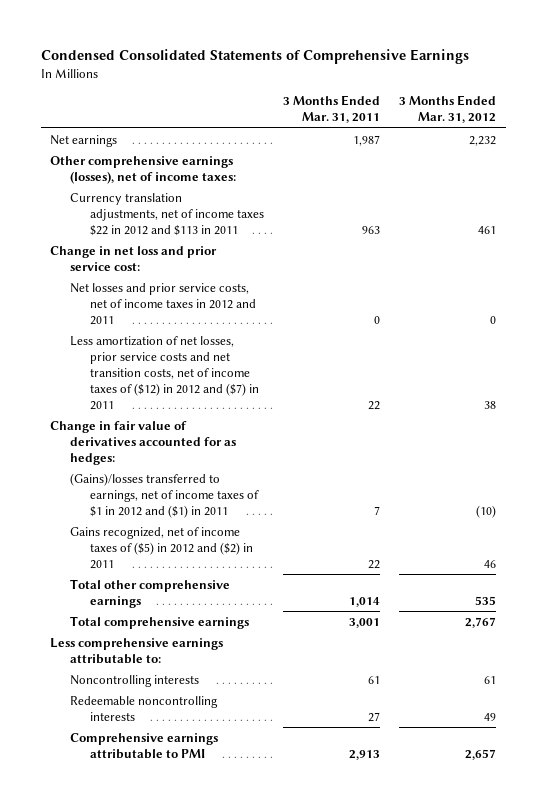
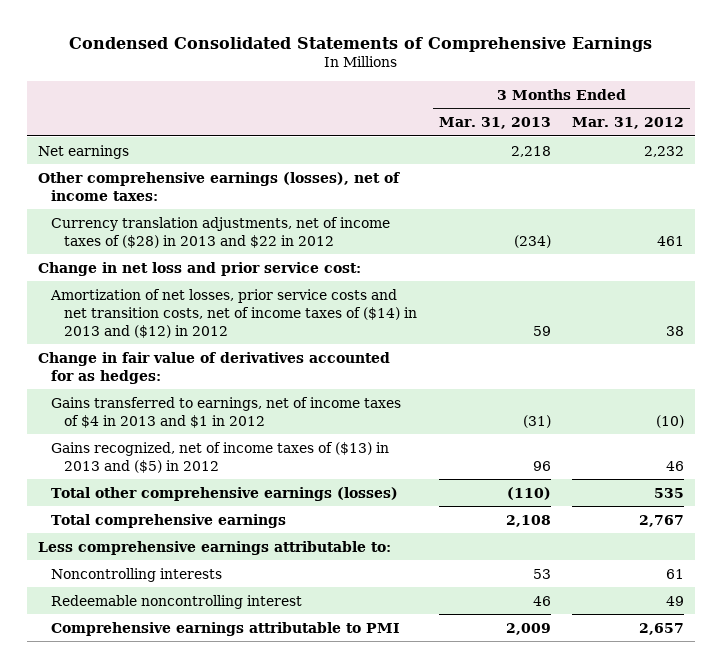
[282,95,380,124] 3 Months Ended Mar. 31, 2011 -> none
none -> [438,117,551,130] Mar. 31, 2013
[69,192,264,236] Currency translation adjustments, net of income taxes $22 in 2012 and $113 in 2011 -> [50,216,390,248] Currency translation adjustments, net of income taxes of ($28) in 2013 and $22 in 2012
[69,282,256,325] Net losses and prior service costs, net of income taxes in 2012 and 2011 -> none
[69,335,259,411] Less amortization of net losses, prior service costs and net transition costs, net of income taxes of ($12) in 2012 and ($7) in 2011 -> [49,288,417,338] Amortization of net losses, prior service costs and net transition costs, net of income taxes of ($14) in 2013 and ($12) in 2012
[69,472,259,518] (Gains)/losses transferred to earnings, net of income taxes of $1 in 2012 and ($1) in 2011 -> [50,396,401,428] Gains transferred to earnings, net of income taxes of $4 in 2013 and $1 in 2012
[69,526,253,569] Gains recognized, net of income taxes of ($5) in 2012 and ($2) in 2011 -> [50,441,389,473] Gains recognized, net of income taxes of ($13) in 2013 and ($5) in 2012
[69,578,230,608] Total other comprehensive earnings -> [50,486,398,501] Total other comprehensive earnings (losses)
[69,695,218,721] Redeemable noncontrolling interests -> [50,594,302,609] Redeemable noncontrolling interest

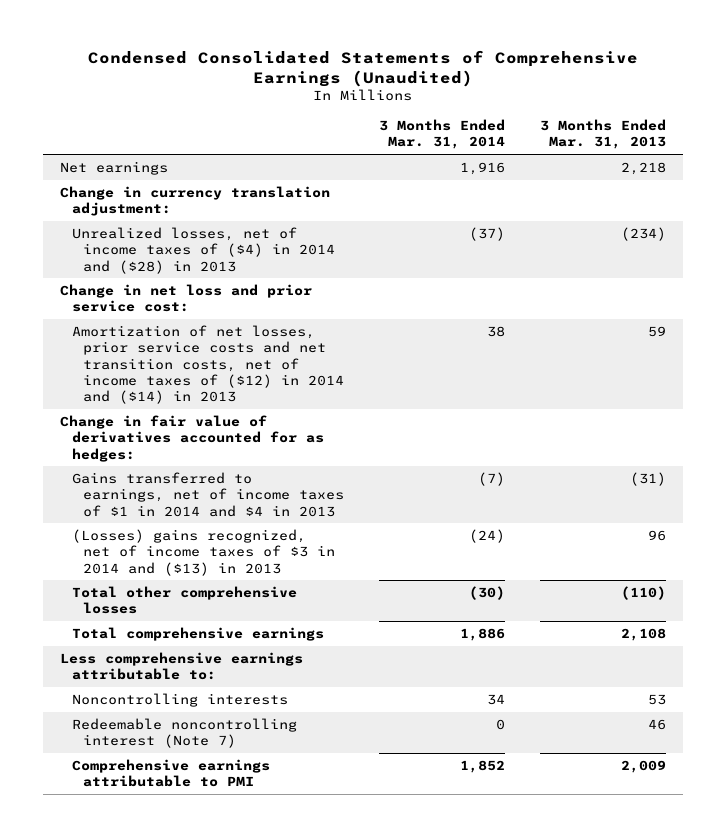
[69,36,653,52] Condensed Consolidated Statements of Comprehensive Earnings -> [87,50,638,88] Condensed Consolidated Statements of Comprehensive Earnings (Unaudited)
[572,117,685,130] Mar. 31, 2012 -> none
none -> [378,119,505,150] 3 Months Ended Mar. 31, 2014
[37,171,400,201] Other comprehensive earnings (losses), net of income taxes: -> none
none -> [60,185,331,217] Change in currency translation adjustment:
[50,216,390,248] Currency translation adjustments, net of income taxes of ($28) in 2013 and $22 in 2012 -> [71,226,336,274] Unrealized losses, net of income taxes of ($4) in 2014 and ($28) in 2013
[49,288,417,338] Amortization of net losses, prior service costs and net transition costs, net of income taxes of ($14) in 2013 and ($12) in 2012 -> [71,324,345,405] Amortization of net losses, prior service costs and net transition costs, net of income taxes of ($12) in 2014 and ($14) in 2013
[50,396,401,428] Gains transferred to earnings, net of income taxes of $4 in 2013 and $1 in 2012 -> [71,471,345,517] Gains transferred to earnings, net of income taxes of $1 in 2014 and $4 in 2013
[50,441,389,473] Gains recognized, net of income taxes of ($13) in 2013 and ($5) in 2012 -> [71,528,336,576] (Losses) gains recognized, net of income taxes of $3 in 2014 and ($13) in 2013
[50,486,398,501] Total other comprehensive earnings (losses) -> [71,585,297,615] Total other comprehensive losses
[50,594,302,609] Redeemable noncontrolling interest -> [71,717,297,749] Redeemable noncontrolling interest (Note 7)

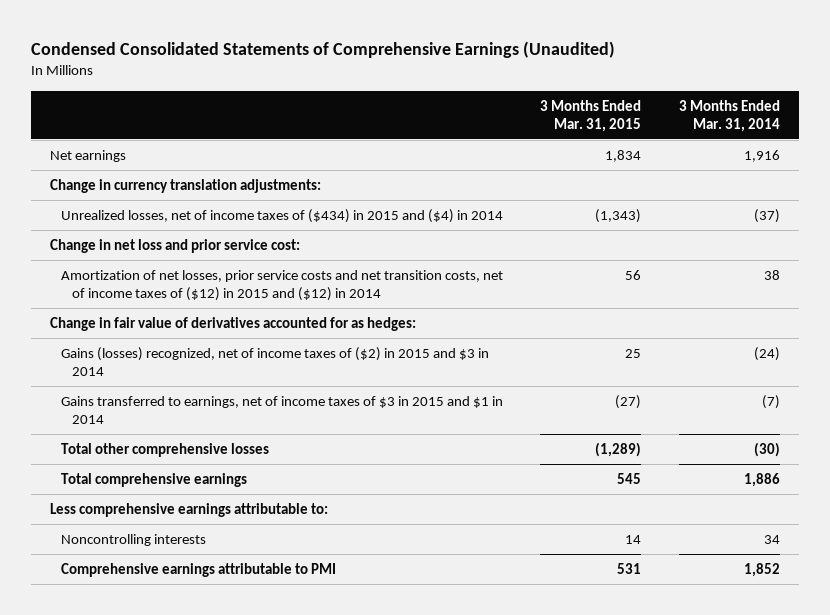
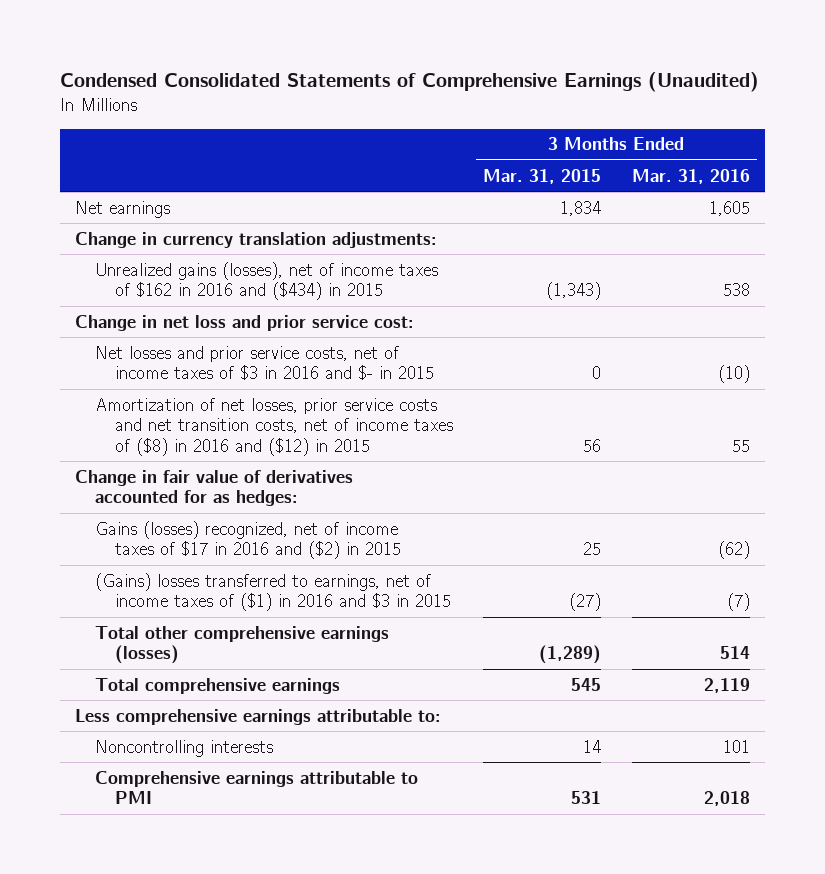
[679,99,781,132] 3 Months Ended Mar. 31, 2014 -> none
none -> [631,168,750,184] Mar. 31, 2016
[60,208,503,223] Unrealized losses, net of income taxes of ($434) in 2015 and ($4) in 2014 -> [95,261,439,301] Unrealized gains (losses), net of income taxes of $162 in 2016 and ($434) in 2015
none -> [95,345,435,381] Net losses and prior service costs, net of income taxes of $3 in 2016 and $- in 2015
[60,269,503,302] Amortization of net losses, prior service costs and net transition costs, net of income taxes of ($12) in 2015 and ($12) in 2014 -> [95,397,454,456] Amortization of net losses, prior service costs and net transition costs, net of income taxes of ($8) in 2016 and ($12) in 2015
[60,346,489,377] Gains (losses) recognized, net of income taxes of ($2) in 2015 and $3 in 2014 -> [95,520,402,560] Gains (losses) recognized, net of income taxes of $17 in 2016 and ($2) in 2015
[60,395,503,425] Gains transferred to earnings, net of income taxes of $3 in 2015 and $1 in 2014 -> [95,572,452,612] (Gains) losses transferred to earnings, net of income taxes of ($1) in 2016 and $3 in 2015
[60,442,269,457] Total other comprehensive losses -> [95,625,390,665] Total other comprehensive earnings (losses)

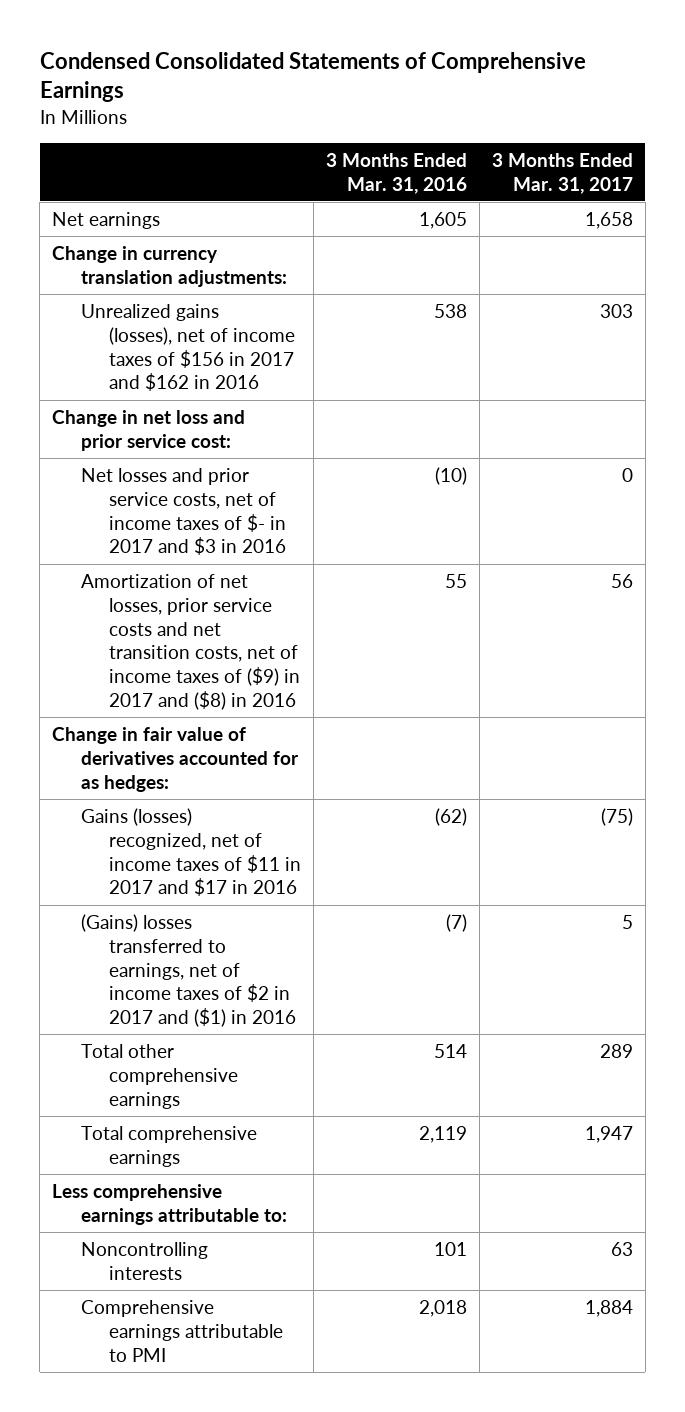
[59,72,759,93] Condensed Consolidated Statements of Comprehensive Earnings (Unaudited) -> [39,52,586,103] Condensed Consolidated Statements of Comprehensive Earnings
[483,168,602,184] Mar. 31, 2015 -> none
none -> [491,152,633,194] 3 Months Ended Mar. 31, 2017
[95,261,439,301] Unrealized gains (losses), net of income taxes of $162 in 2016 and ($434) in 2015 -> [80,303,296,392] Unrealized gains (losses), net of income taxes of $156 in 2017 and $162 in 2016
[95,345,435,381] Net losses and prior service costs, net of income taxes of $3 in 2016 and $- in 2015 -> [80,467,287,556] Net losses and prior service costs, net of income taxes of $- in 2017 and $3 in 2016
[95,397,454,456] Amortization of net losses, prior service costs and net transition costs, net of income taxes of ($8) in 2016 and ($12) in 2015 -> [80,573,301,710] Amortization of net losses, prior service costs and net transition costs, net of income taxes of ($9) in 2017 and ($8) in 2016
[95,520,402,560] Gains (losses) recognized, net of income taxes of $17 in 2016 and ($2) in 2015 -> [80,807,302,897] Gains (losses) recognized, net of income taxes of $11 in 2017 and $17 in 2016
[95,572,452,612] (Gains) losses transferred to earnings, net of income taxes of ($1) in 2016 and $3 in 2015 -> [80,913,297,1028] (Gains) losses transferred to earnings, net of income taxes of $2 in 2017 and ($1) in 2016
[95,625,390,665] Total other comprehensive earnings (losses) -> [80,1043,239,1109] Total other comprehensive earnings

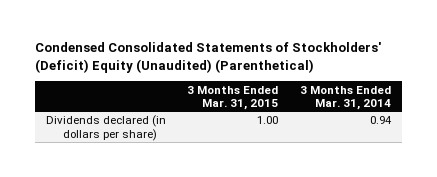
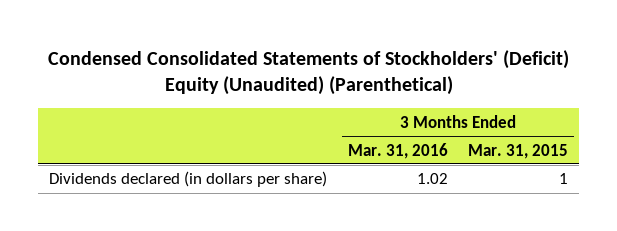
[300,85,392,111] 3 Months Ended Mar. 31, 2014 -> none
none -> [347,142,448,159] Mar. 31, 2016
[257,116,279,125] 1.00 -> [559,173,569,185] 1

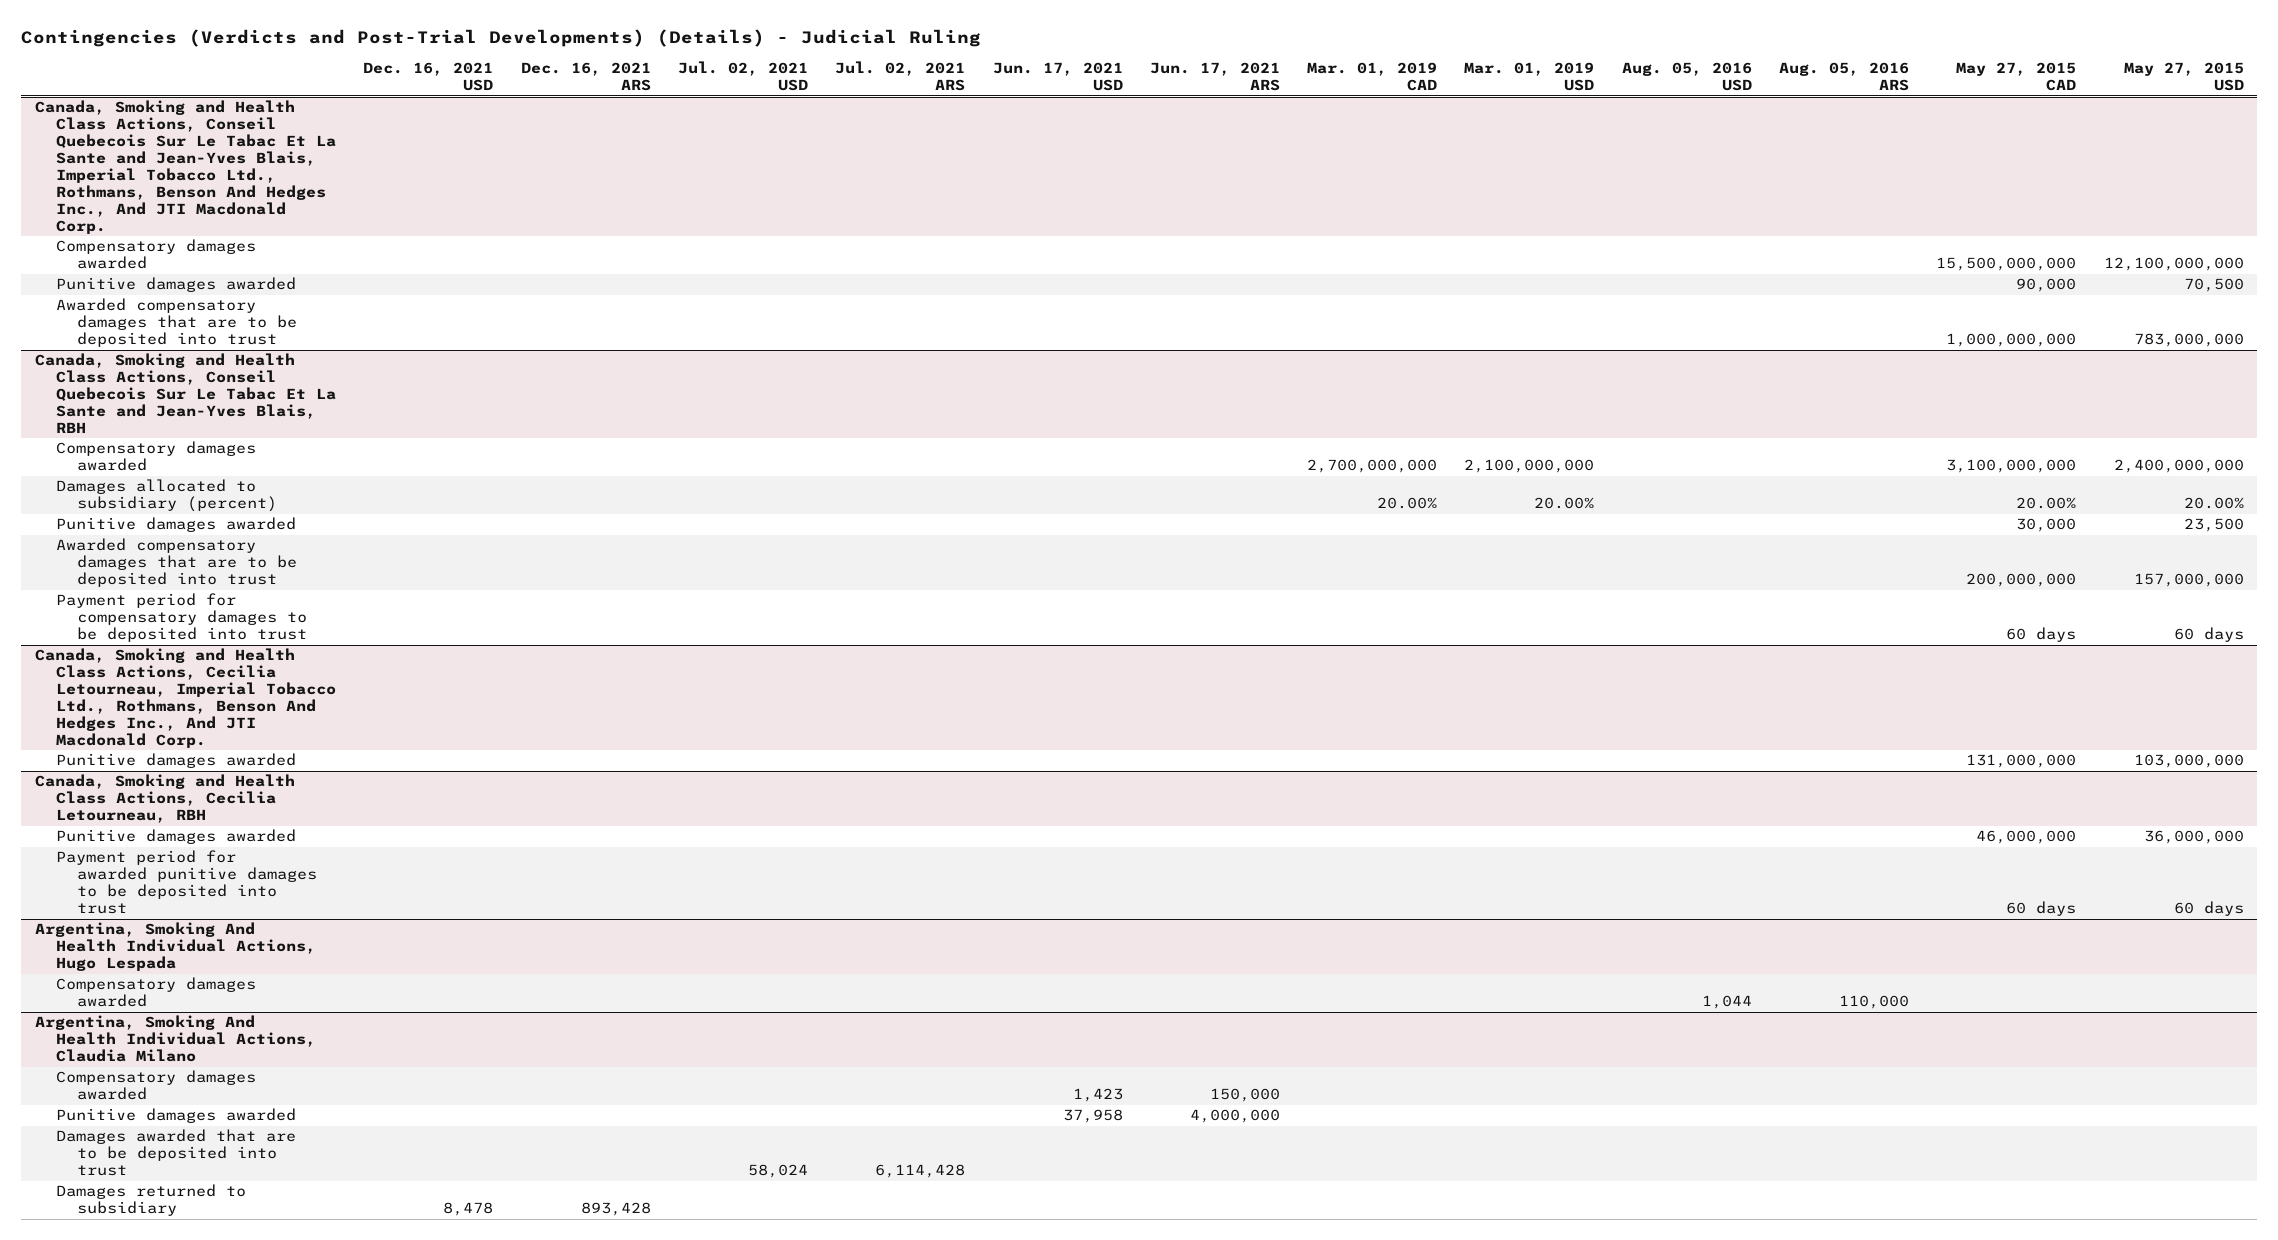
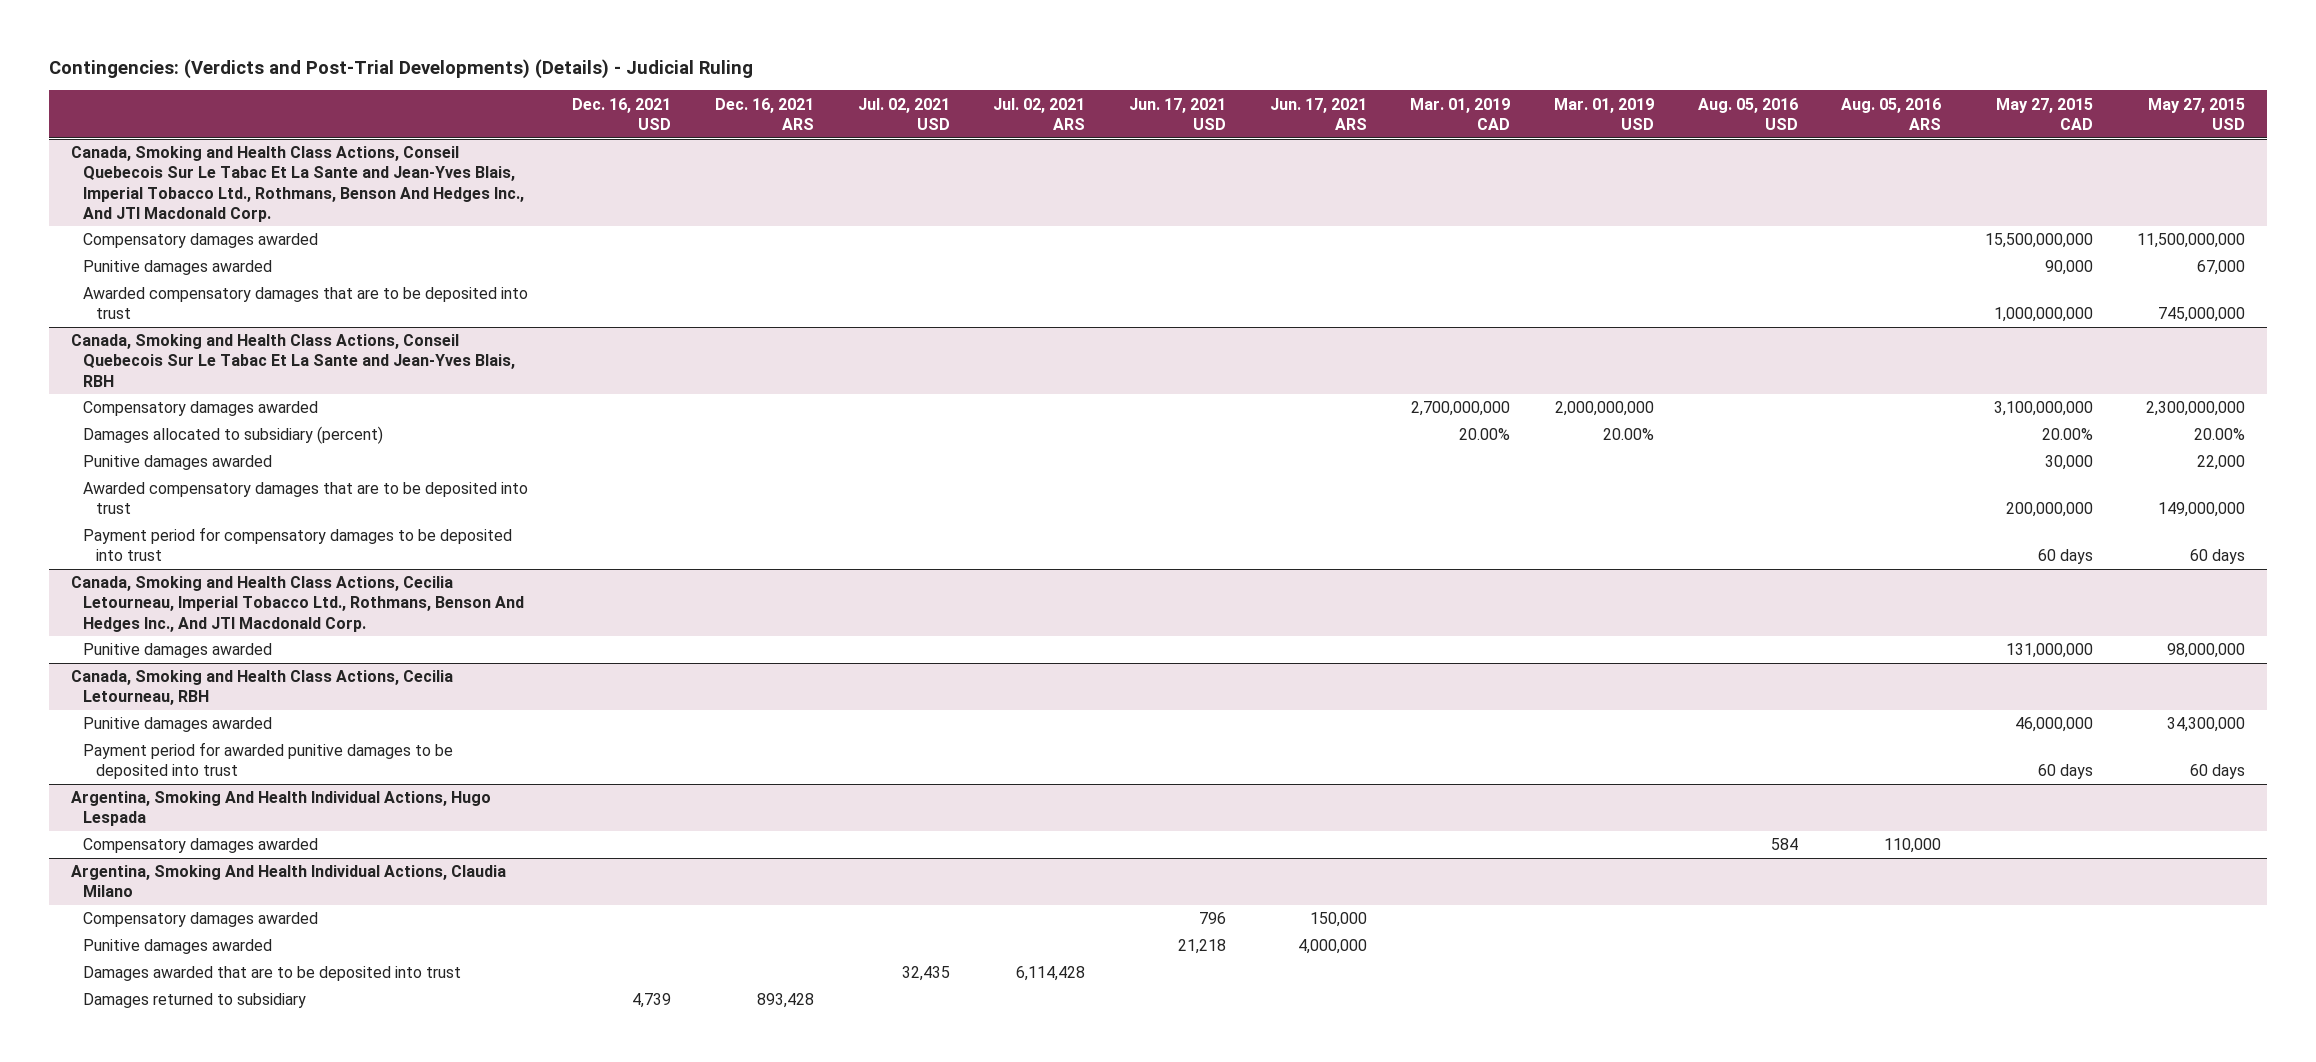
[20,29,981,48] Contingencies (Verdicts and Post-Trial Developments) (Details) - Judicial Ruling -> [48,59,753,80] Contingencies: (Verdicts and Post-Trial Developments) (Details) - Judicial Ruling
[2103,257,2244,272] 12,100,000,000 -> [2136,233,2245,249] 11,500,000,000
[2183,278,2244,293] 70,500 -> [2196,260,2245,276] 67,000
[2133,333,2244,348] 783,000,000 -> [2157,307,2245,323] 745,000,000
[1464,459,1595,474] 2,100,000,000 -> [1555,401,1655,417] 2,000,000,000
[2113,459,2244,474] 2,400,000,000 -> [2145,401,2245,417] 2,300,000,000
[2183,518,2244,533] 23,500 -> [2196,455,2245,471] 22,000
[2133,573,2244,588] 157,000,000 -> [2157,502,2245,518] 149,000,000
[2133,754,2244,769] 103,000,000 -> [2166,643,2245,659] 98,000,000
[2143,830,2244,845] 36,000,000 -> [2166,717,2245,733] 34,300,000
[1701,995,1752,1010] 1,044 -> [1770,838,1798,851] 584
[1072,1088,1123,1103] 1,423 -> [1198,912,1226,925] 796
[1062,1109,1123,1124] 37,958 -> [1177,939,1226,955] 21,218
[747,1164,808,1179] 58,024 -> [901,966,950,982] 32,435
[443,1202,494,1217] 8,478 -> [632,993,672,1009] 4,739

